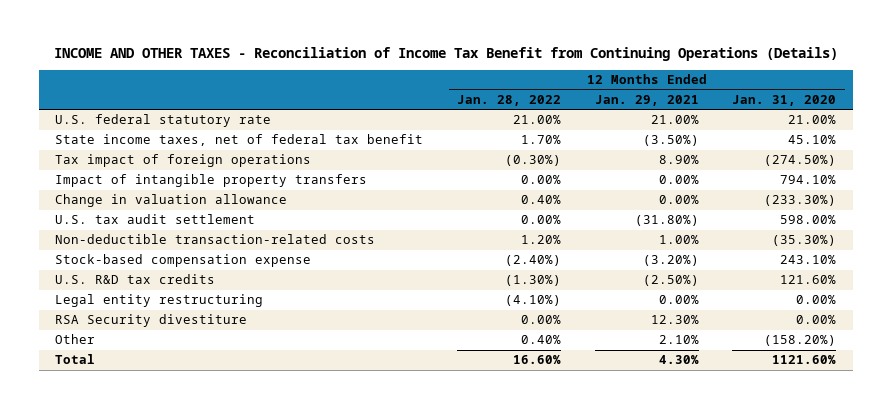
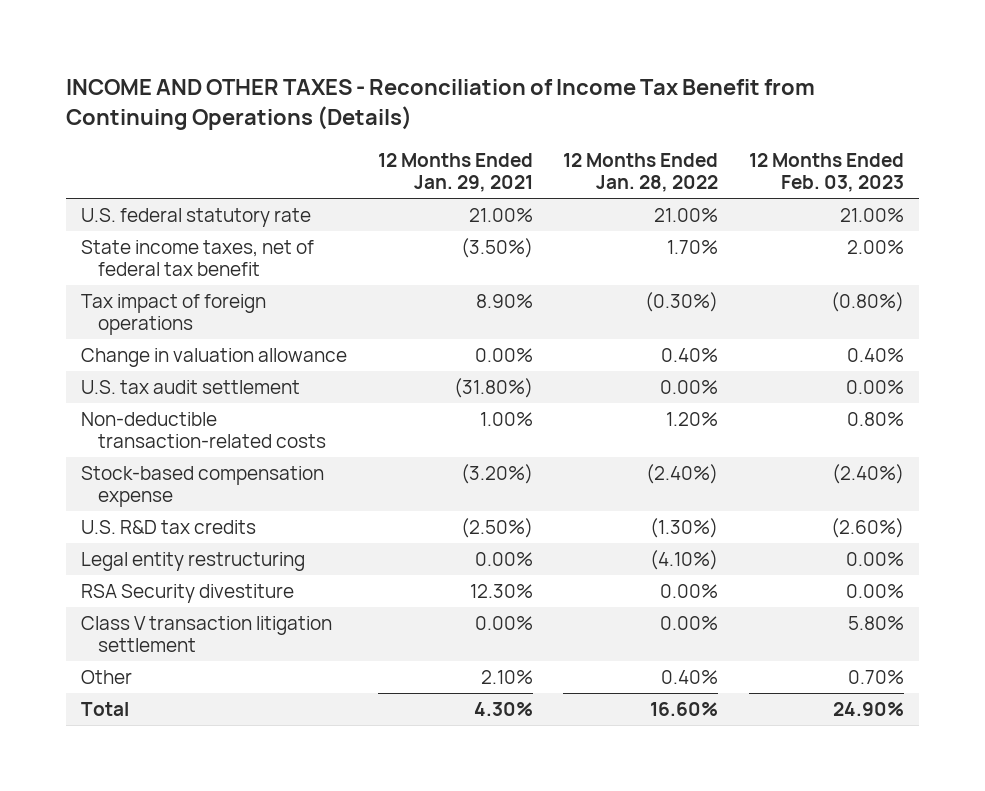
[732,95,837,107] Jan. 31, 2020 -> none
none -> [748,152,904,193] 12 Months Ended Feb. 03, 2023
[55,174,368,188] Impact of intangible property transfers -> none
none -> [80,615,332,653] Class V transaction litigation settlement

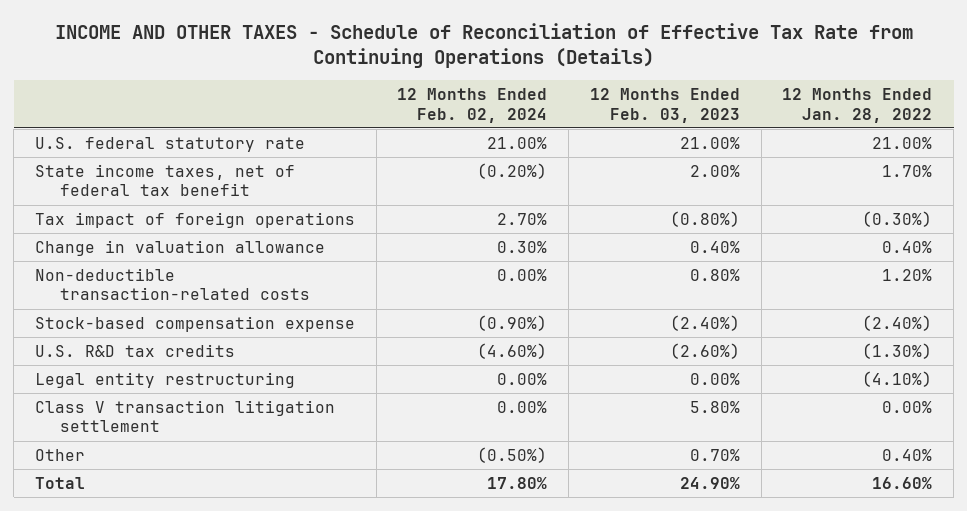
[65,79,815,130] INCOME AND OTHER TAXES - Reconciliation of Income Tax Benefit from Continuing Operations (Details) -> [54,22,913,68] INCOME AND OTHER TAXES - Schedule of Reconciliation of Effective Tax Rate from Continuing Operations (Details)
[377,152,533,193] 12 Months Ended Jan. 29, 2021 -> none
none -> [397,88,548,123] 12 Months Ended Feb. 02, 2024
[80,379,300,394] U.S. tax audit settlement -> none
[80,583,294,603] RSA Security divestiture -> none

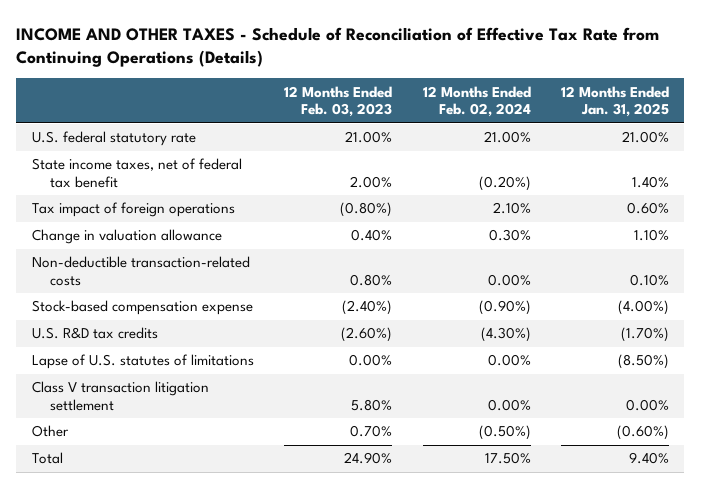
[782,88,933,123] 12 Months Ended Jan. 28, 2022 -> none
none -> [560,85,669,118] 12 Months Ended Jan. 31, 2025
[497,213,548,226] 2.70% -> [492,202,531,215] 2.10%
[34,372,295,389] Legal entity restructuring -> none
[477,343,548,360] (4.60%) -> [480,327,531,343] (4.30%)
none -> [31,354,254,370] Lapse of U.S. statutes of limitations
[487,477,548,490] 17.80% -> [484,452,531,465] 17.50%

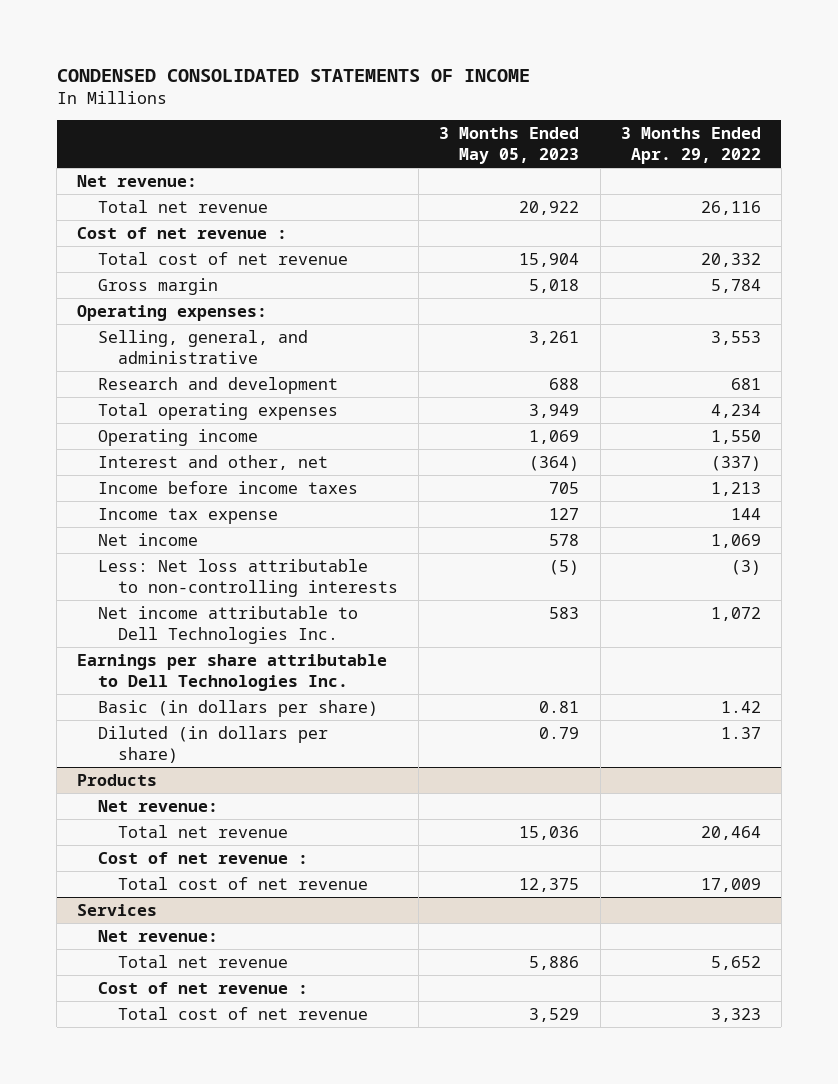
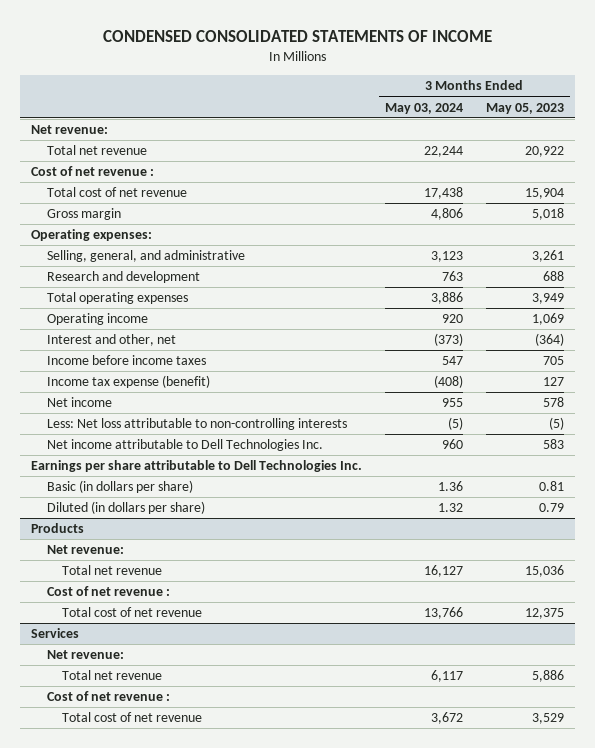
[620,127,761,164] 3 Months Ended Apr. 29, 2022 -> none
none -> [385,102,464,114] May 03, 2024
[97,508,278,525] Income tax expense -> [46,375,210,389] Income tax expense (benefit)

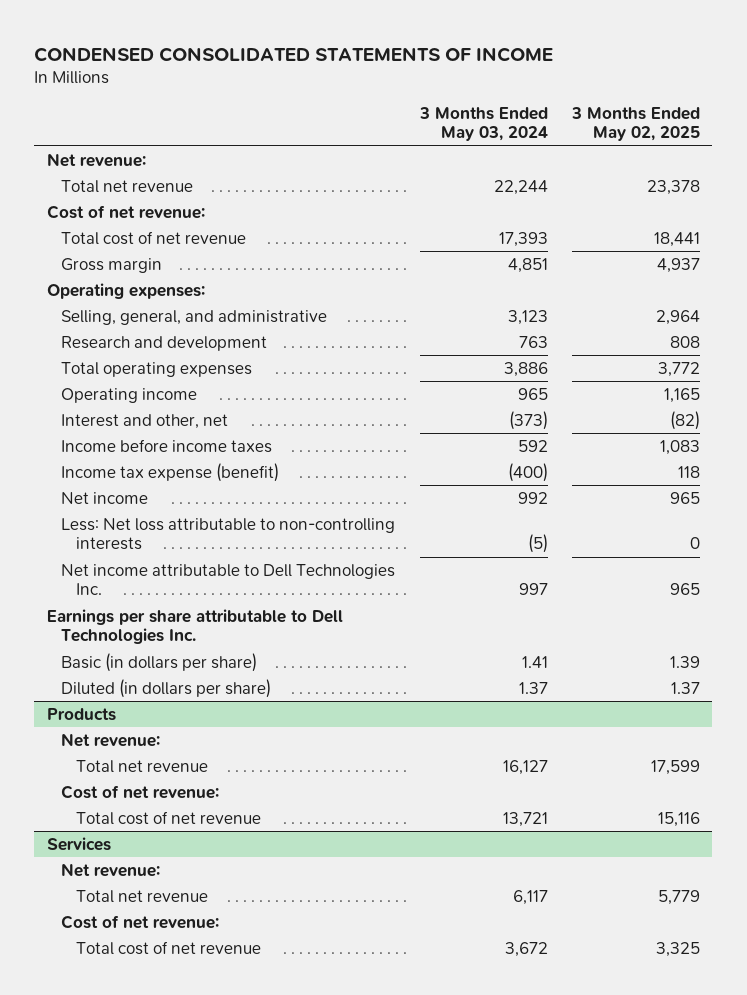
[485,102,564,114] May 05, 2023 -> none
none -> [570,106,700,142] 3 Months Ended May 02, 2025
[31,166,155,177] Cost of net revenue : -> [46,204,205,219] Cost of net revenue:
[424,187,464,200] 17,438 -> [498,231,548,247] 17,393
[431,208,464,221] 4,806 -> [507,257,548,273] 4,851
[442,314,464,324] 920 -> [517,387,548,400] 965
[442,356,464,366] 547 -> [517,439,548,452] 592
[434,375,464,389] (408) -> [507,462,548,482] (400)
[442,398,464,408] 955 -> [517,491,548,504] 992
[442,439,464,450] 960 -> [518,583,548,596] 997
[438,481,464,492] 1.36 -> [521,655,548,668] 1.41
[438,503,464,513] 1.32 -> [518,681,548,694] 1.37
[46,586,170,597] Cost of net revenue : -> [61,784,220,799] Cost of net revenue:
[424,607,464,620] 13,766 -> [502,811,548,827] 13,721
[46,691,170,702] Cost of net revenue : -> [61,914,220,929] Cost of net revenue:

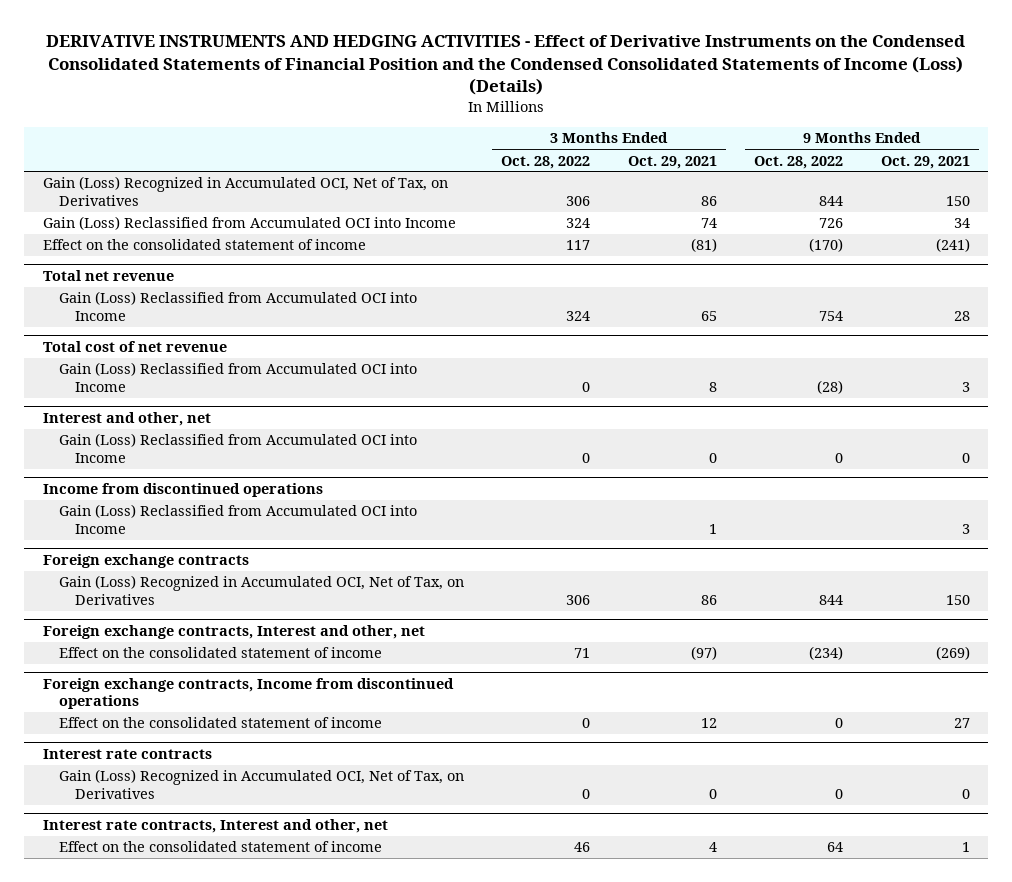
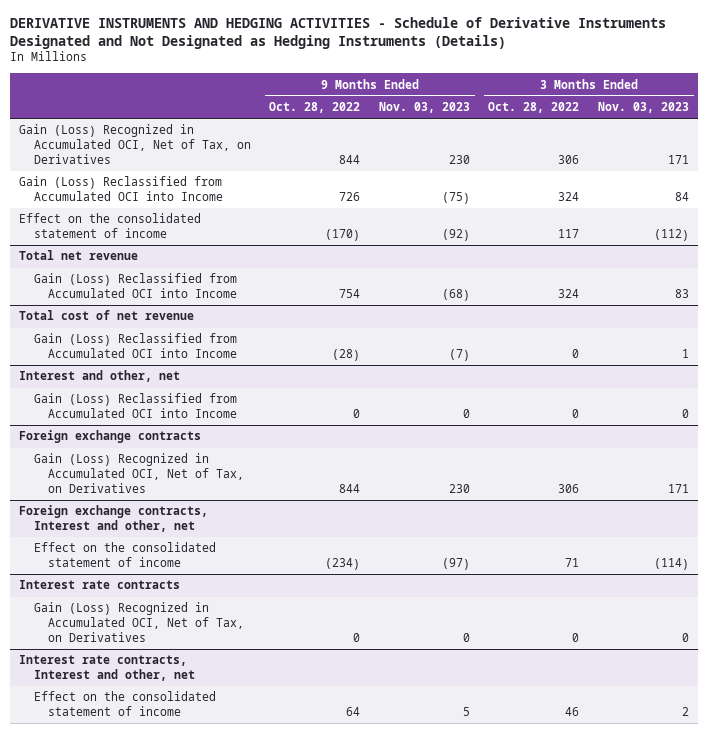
[46,34,966,96] DERIVATIVE INSTRUMENTS AND HEDGING ACTIVITIES - Effect of Derivative Instruments on the Condensed Consolidated Statements of Financial Position and the Condensed Consolidated Statements of Income (Loss) (Details) -> [9,16,666,49] DERIVATIVE INSTRUMENTS AND HEDGING ACTIVITIES - Schedule of Derivative Instruments Designated and Not Designated as Hedging Instruments (Details)
[627,155,717,169] Oct. 29, 2021 -> none
[880,155,970,169] Oct. 29, 2021 -> none
none -> [378,102,470,114] Nov. 03, 2023
none -> [598,102,690,114] Nov. 03, 2023
[42,483,323,498] Income from discontinued operations -> none
[58,504,417,534] Gain (Loss) Reclassified from Accumulated OCI into Income -> none
[42,678,454,710] Foreign exchange contracts, Income from discontinued operations -> none
[58,717,382,729] Effect on the consolidated statement of income -> none

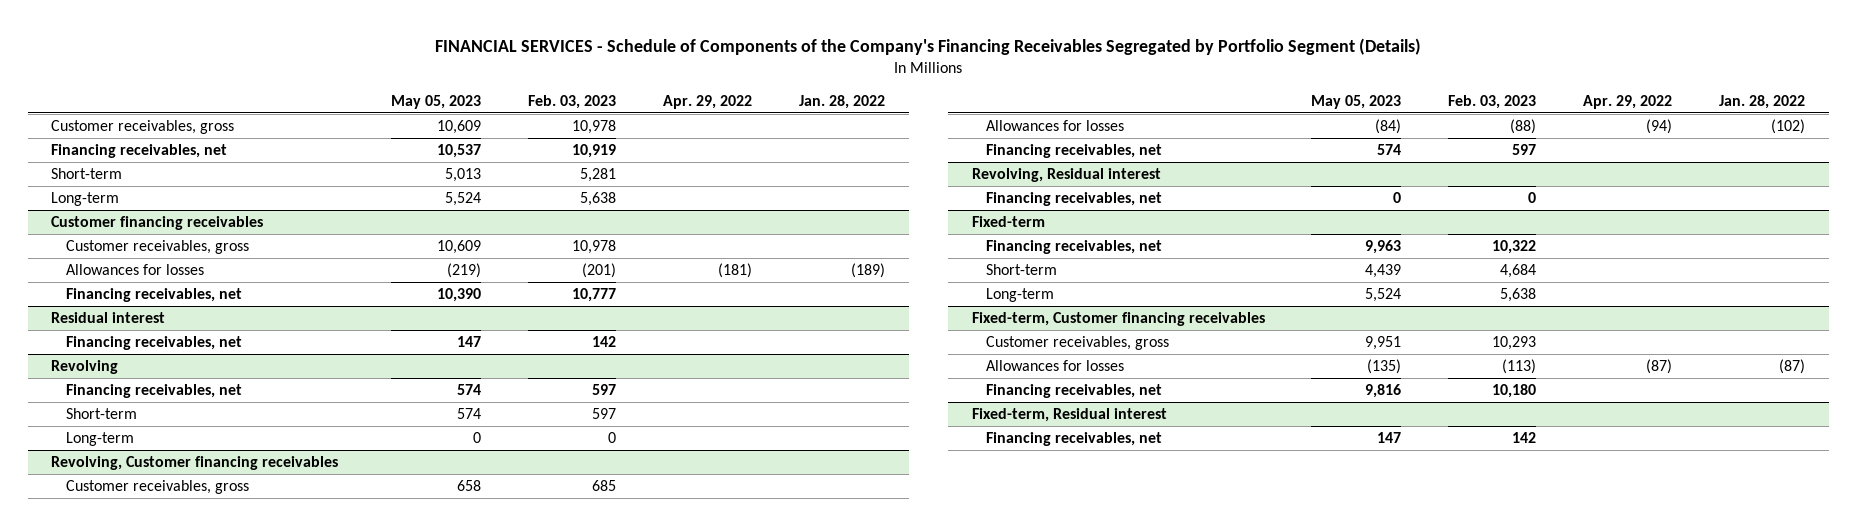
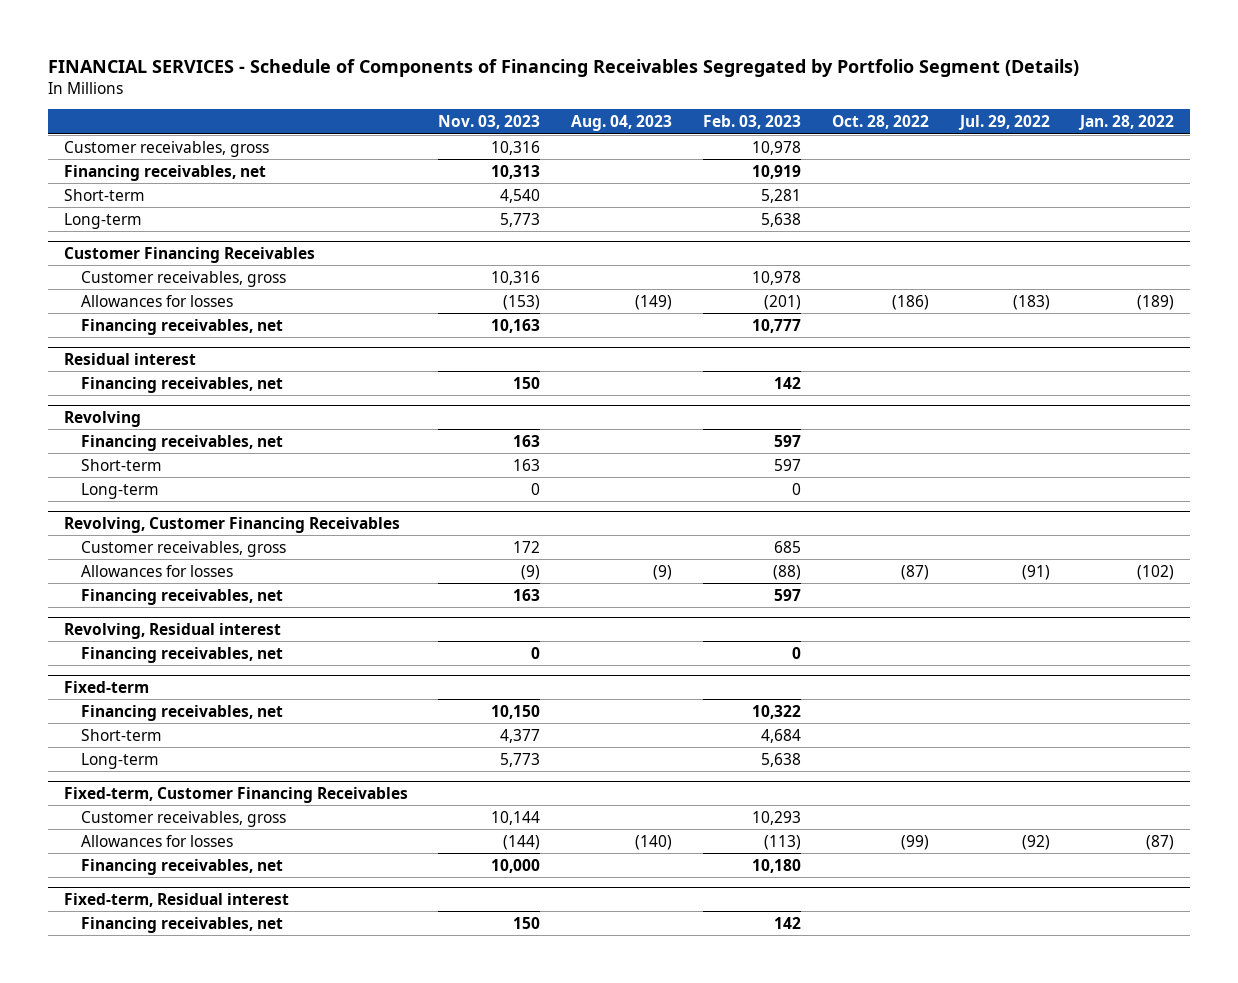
[435,38,1422,56] FINANCIAL SERVICES - Schedule of Components of the Company's Financing Receivables Segregated by Portfolio Segment (Details) -> [48,58,1080,77] FINANCIAL SERVICES - Schedule of Components of Financing Receivables Segregated by Portfolio Segment (Details)
[391,94,482,109] May 05, 2023 -> none
[663,94,753,109] Apr. 29, 2022 -> none
none -> [438,115,541,130] Nov. 03, 2023
none -> [571,115,673,132] Aug. 04, 2023
none -> [831,115,929,130] Oct. 28, 2022
none -> [957,115,1050,131] Jul. 29, 2022
[51,215,264,230] Customer financing receivables -> [63,246,315,263] Customer Financing Receivables
[51,455,339,470] Revolving, Customer financing receivables -> [63,516,400,533] Revolving, Customer Financing Receivables
[971,311,1265,326] Fixed-term, Customer financing receivables -> [63,786,408,803] Fixed-term, Customer Financing Receivables

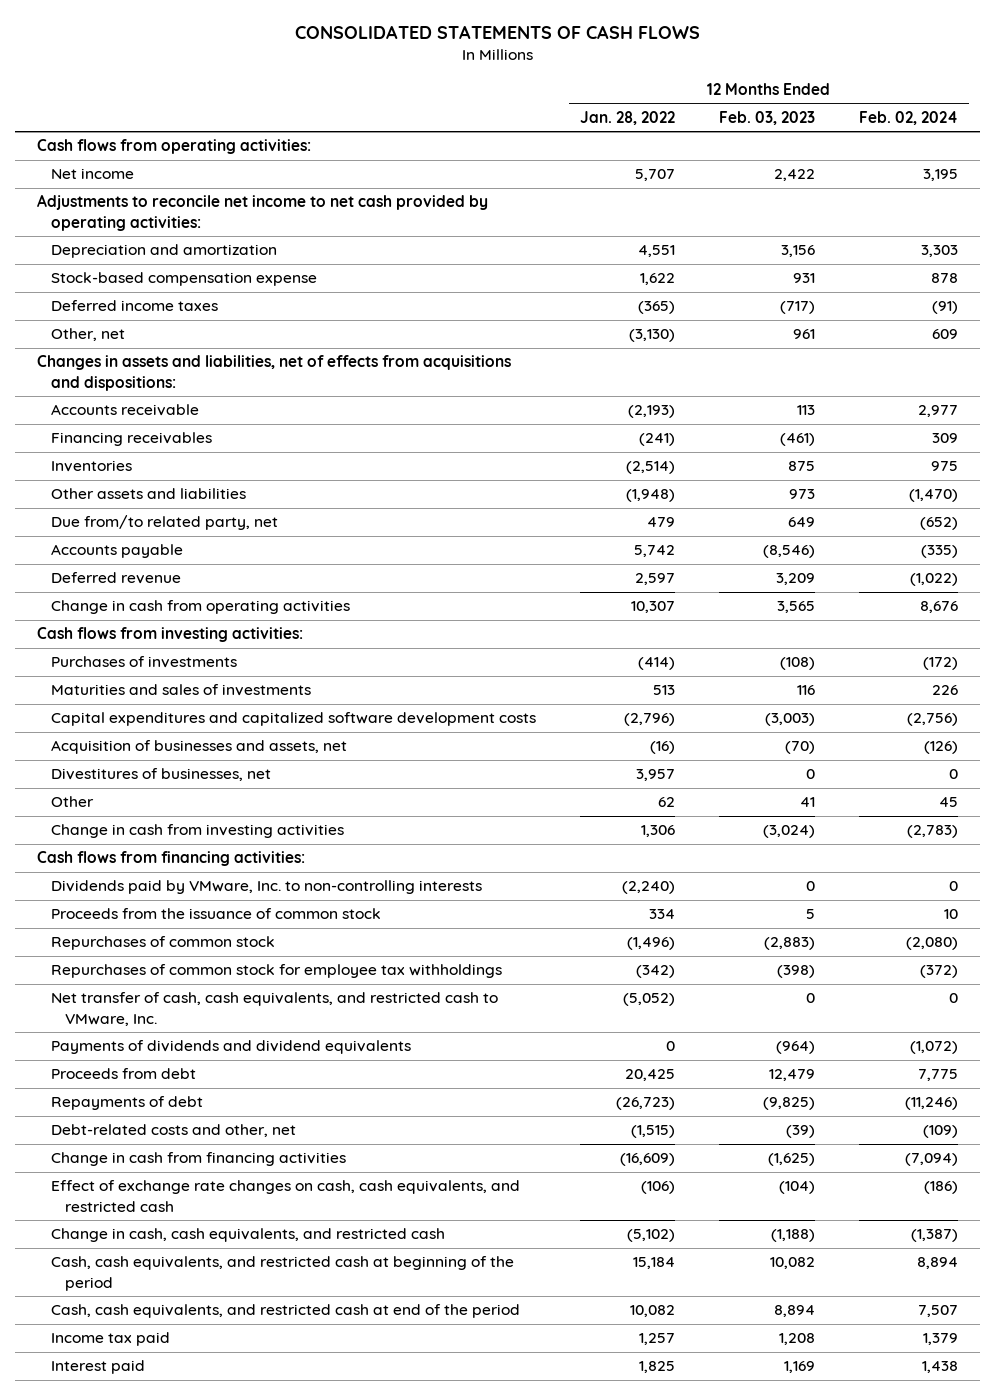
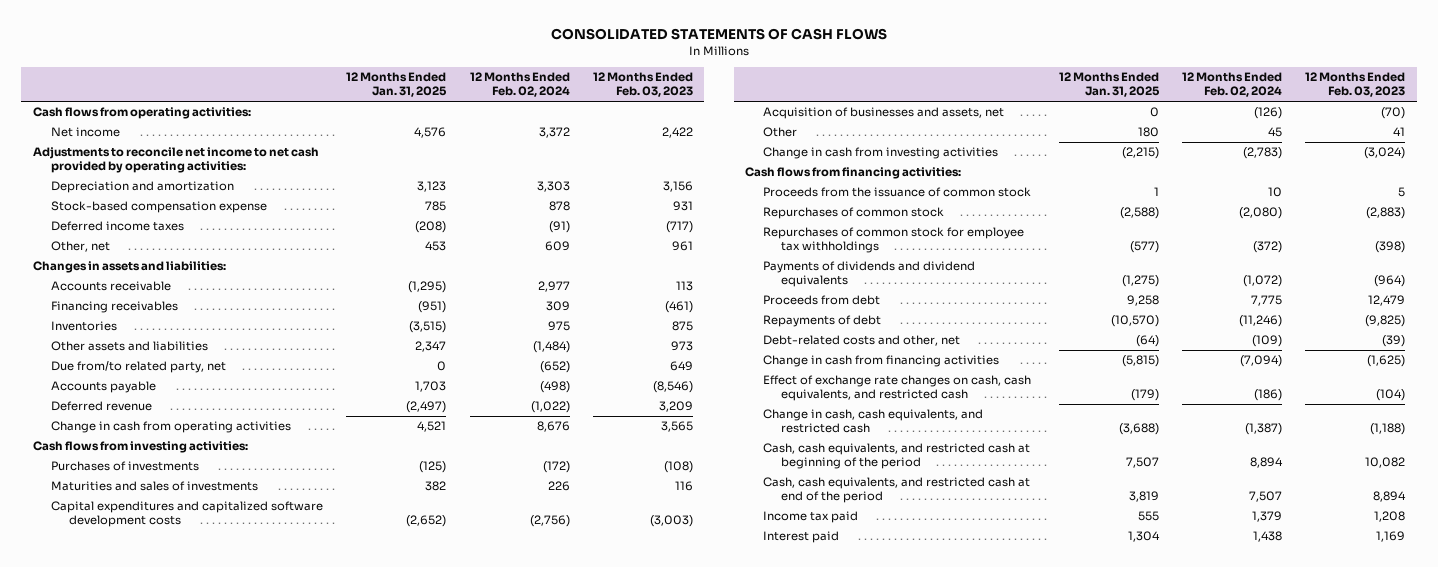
[580,111,676,126] Jan. 28, 2022 -> none
none -> [346,72,448,98] 12 Months Ended Jan. 31, 2025
[923,169,959,182] 3,195 -> [538,127,570,139] 3,372
[36,355,511,391] Changes in assets and liabilities, net of effects from acquisitions and dispositions: -> [32,261,226,274] Changes in assets and liabilities:
[909,489,959,503] (1,470) -> [532,341,570,354] (1,484)
[921,545,959,559] (335) -> [539,381,570,394] (498)
[51,768,272,782] Divestitures of businesses, net -> none
[51,880,483,895] Dividends paid by VMware, Inc. to non-controlling interests -> none
[51,992,499,1026] Net transfer of cash, cash equivalents, and restricted cash to VMware, Inc. -> none

